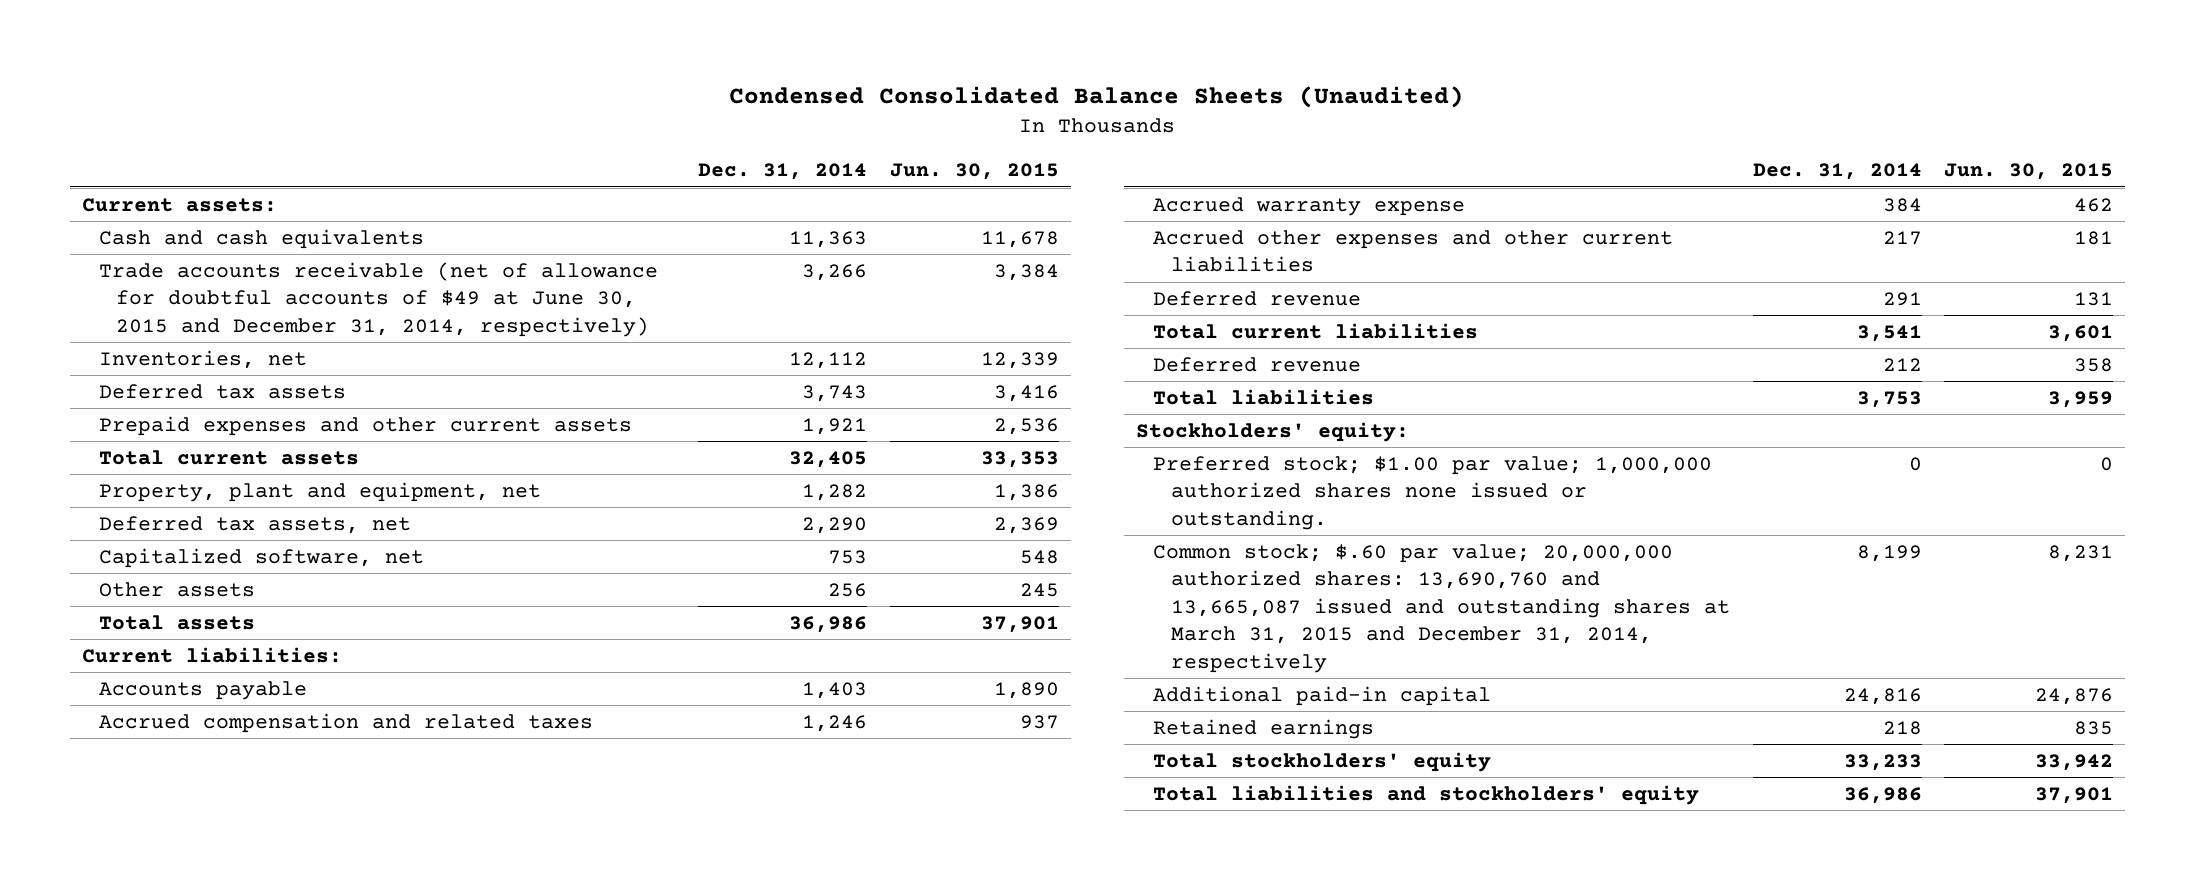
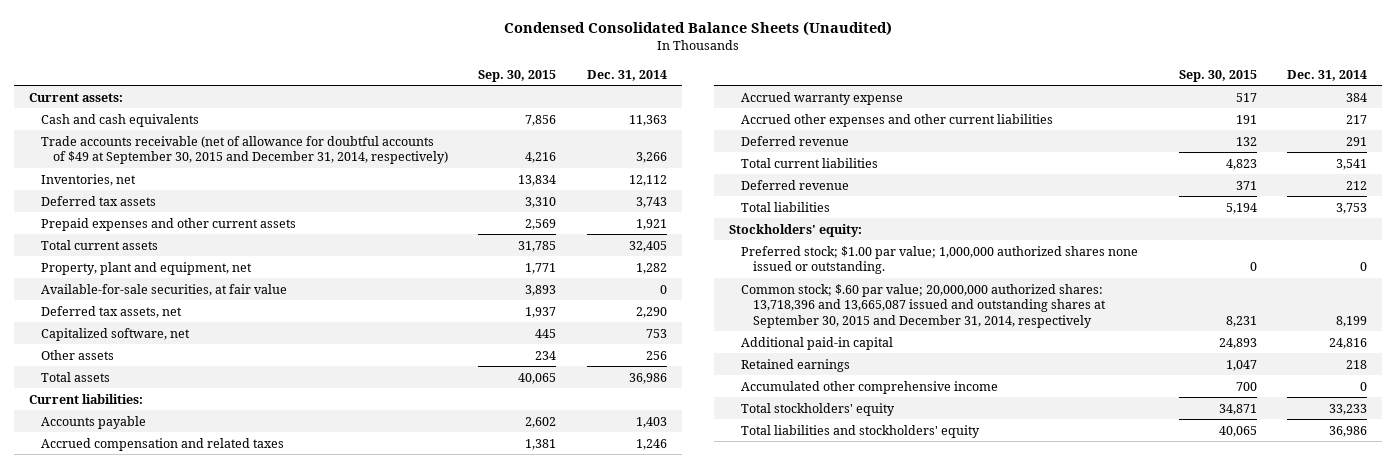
[890,163,1060,181] Jun. 30, 2015 -> none
none -> [478,69,557,82] Sep. 30, 2015
[98,261,658,337] Trade accounts receivable (net of allowance for doubtful accounts of $49 at June 30, 2015 and December 31, 2014, respectively) -> [40,135,449,165] Trade accounts receivable (net of allowance for doubtful accounts of $49 at September 30, 2015 and December 31, 2014, respectively)
none -> [40,283,287,296] Available-for-sale securities, at fair value
[1153,543,1730,673] Common stock; $.60 par value; 20,000,000 authorized shares: 13,690,760 and 13,665,087 issued and outstanding shares at March 31, 2015 and December 31, 2014, respectively -> [741,283,1107,328] Common stock; $.60 par value; 20,000,000 authorized shares: 13,718,396 and 13,665,087 issued and outstanding shares at September 30, 2015 and December 31, 2014, respectively
none -> [741,380,999,394] Accumulated other comprehensive income

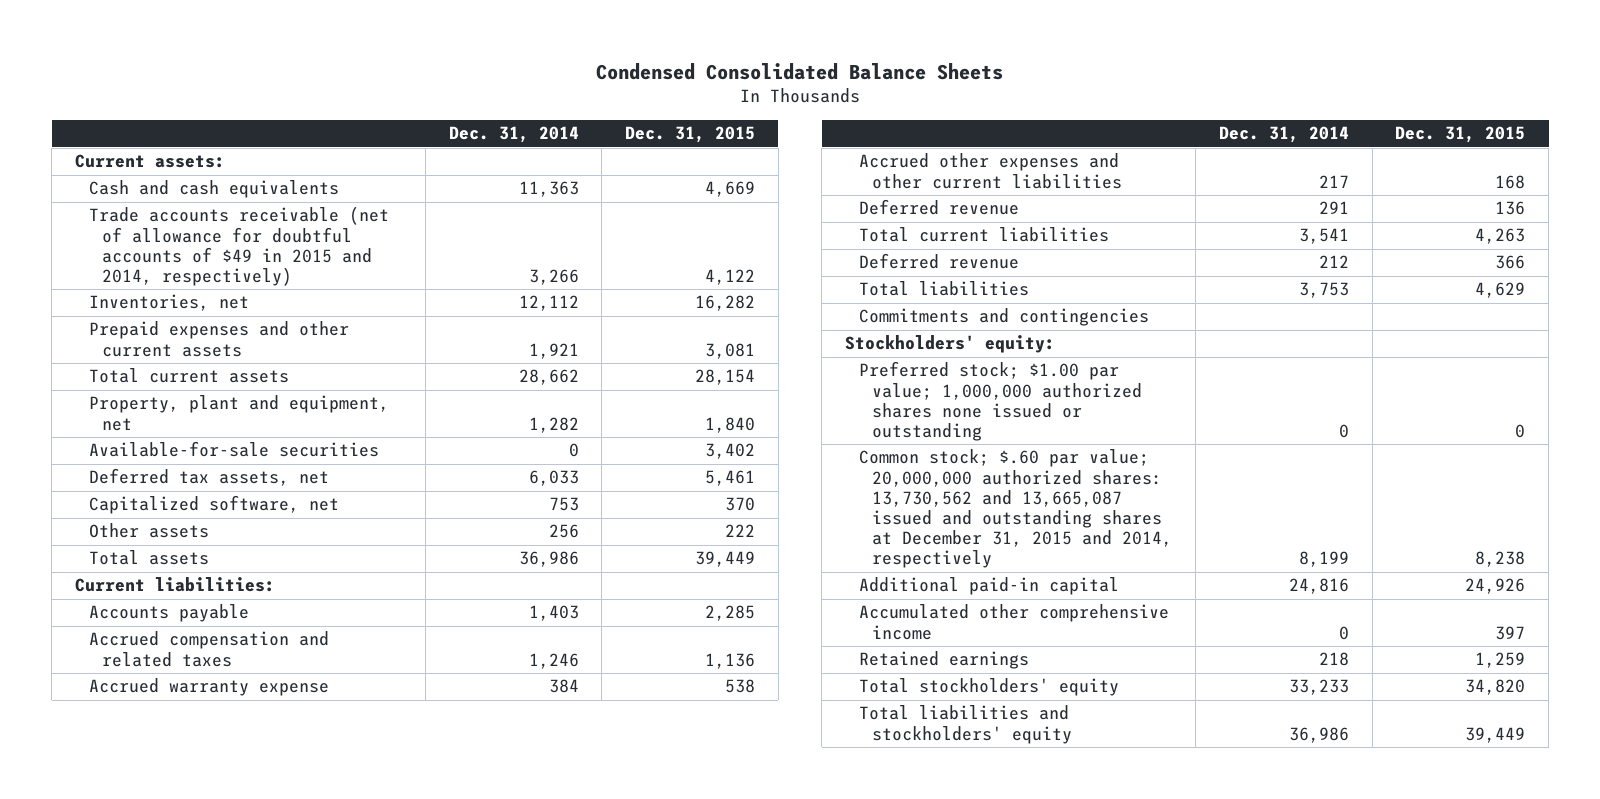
[503,21,892,37] Condensed Consolidated Balance Sheets (Unaudited) -> [596,62,1004,80] Condensed Consolidated Balance Sheets
[478,69,557,82] Sep. 30, 2015 -> none
none -> [624,126,755,144] Dec. 31, 2015
[40,135,449,165] Trade accounts receivable (net of allowance for doubtful accounts of $49 at September 30, 2015 and December 31, 2014, respectively) -> [88,206,389,286] Trade accounts receivable (net of allowance for doubtful accounts of $49 in 2015 and 2014, respectively)
[40,195,156,206] Deferred tax assets -> none
[628,240,667,252] 32,405 -> [518,369,579,386] 28,662
[40,283,287,296] Available-for-sale securities, at fair value -> [88,441,379,458] Available-for-sale securities
[635,306,667,318] 2,290 -> [528,470,579,487] 6,033
none -> [858,308,1149,327] Commitments and contingencies
[741,245,1139,275] Preferred stock; $1.00 par value; 1,000,000 authorized shares none issued or outstanding. -> [858,361,1143,441] Preferred stock; $1.00 par value; 1,000,000 authorized shares none issued or outstanding
[741,283,1107,328] Common stock; $.60 par value; 20,000,000 authorized shares: 13,718,396 and 13,665,087 issued and outstanding shares at September 30, 2015 and December 31, 2014, respectively -> [858,449,1173,569] Common stock; $.60 par value; 20,000,000 authorized shares: 13,730,562 and 13,665,087 issued and outstanding shares at December 31, 2015 and 2014, respectively
[741,358,851,372] Retained earnings -> [858,651,1029,670] Retained earnings

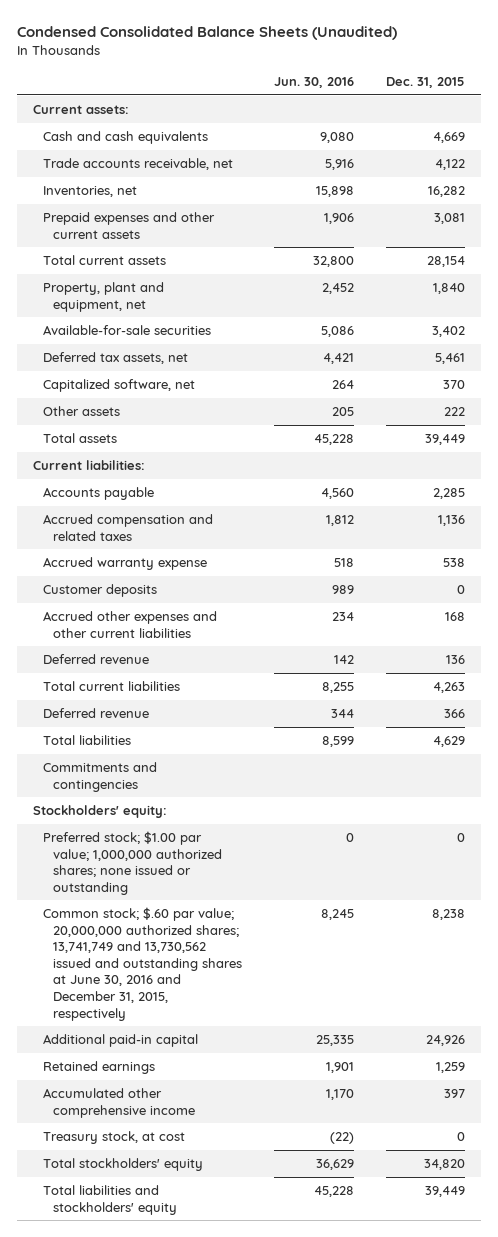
[596,62,1004,80] Condensed Consolidated Balance Sheets -> [16,26,397,41] Condensed Consolidated Balance Sheets (Unaudited)
[448,126,579,144] Dec. 31, 2014 -> none
none -> [274,77,355,89] Jun. 30, 2016
[88,206,389,286] Trade accounts receivable (net of allowance for doubtful accounts of $49 in 2015 and 2014, respectively) -> [43,157,234,170] Trade accounts receivable, net
none -> [43,583,158,597] Customer deposits
[858,361,1143,441] Preferred stock; $1.00 par value; 1,000,000 authorized shares none issued or outstanding -> [43,830,223,895] Preferred stock; $1.00 par value; 1,000,000 authorized shares; none issued or outstanding
[858,449,1173,569] Common stock; $.60 par value; 20,000,000 authorized shares: 13,730,562 and 13,665,087 issued and outstanding shares at December 31, 2015 and 2014, respectively -> [43,906,243,1021] Common stock; $.60 par value; 20,000,000 authorized shares; 13,741,749 and 13,730,562 issued and outstanding shares at June 30, 2016 and December 31, 2015, respectively
[858,604,1169,640] Accumulated other comprehensive income -> [43,1087,196,1118] Accumulated other comprehensive income
none -> [43,1130,186,1144] Treasury stock, at cost

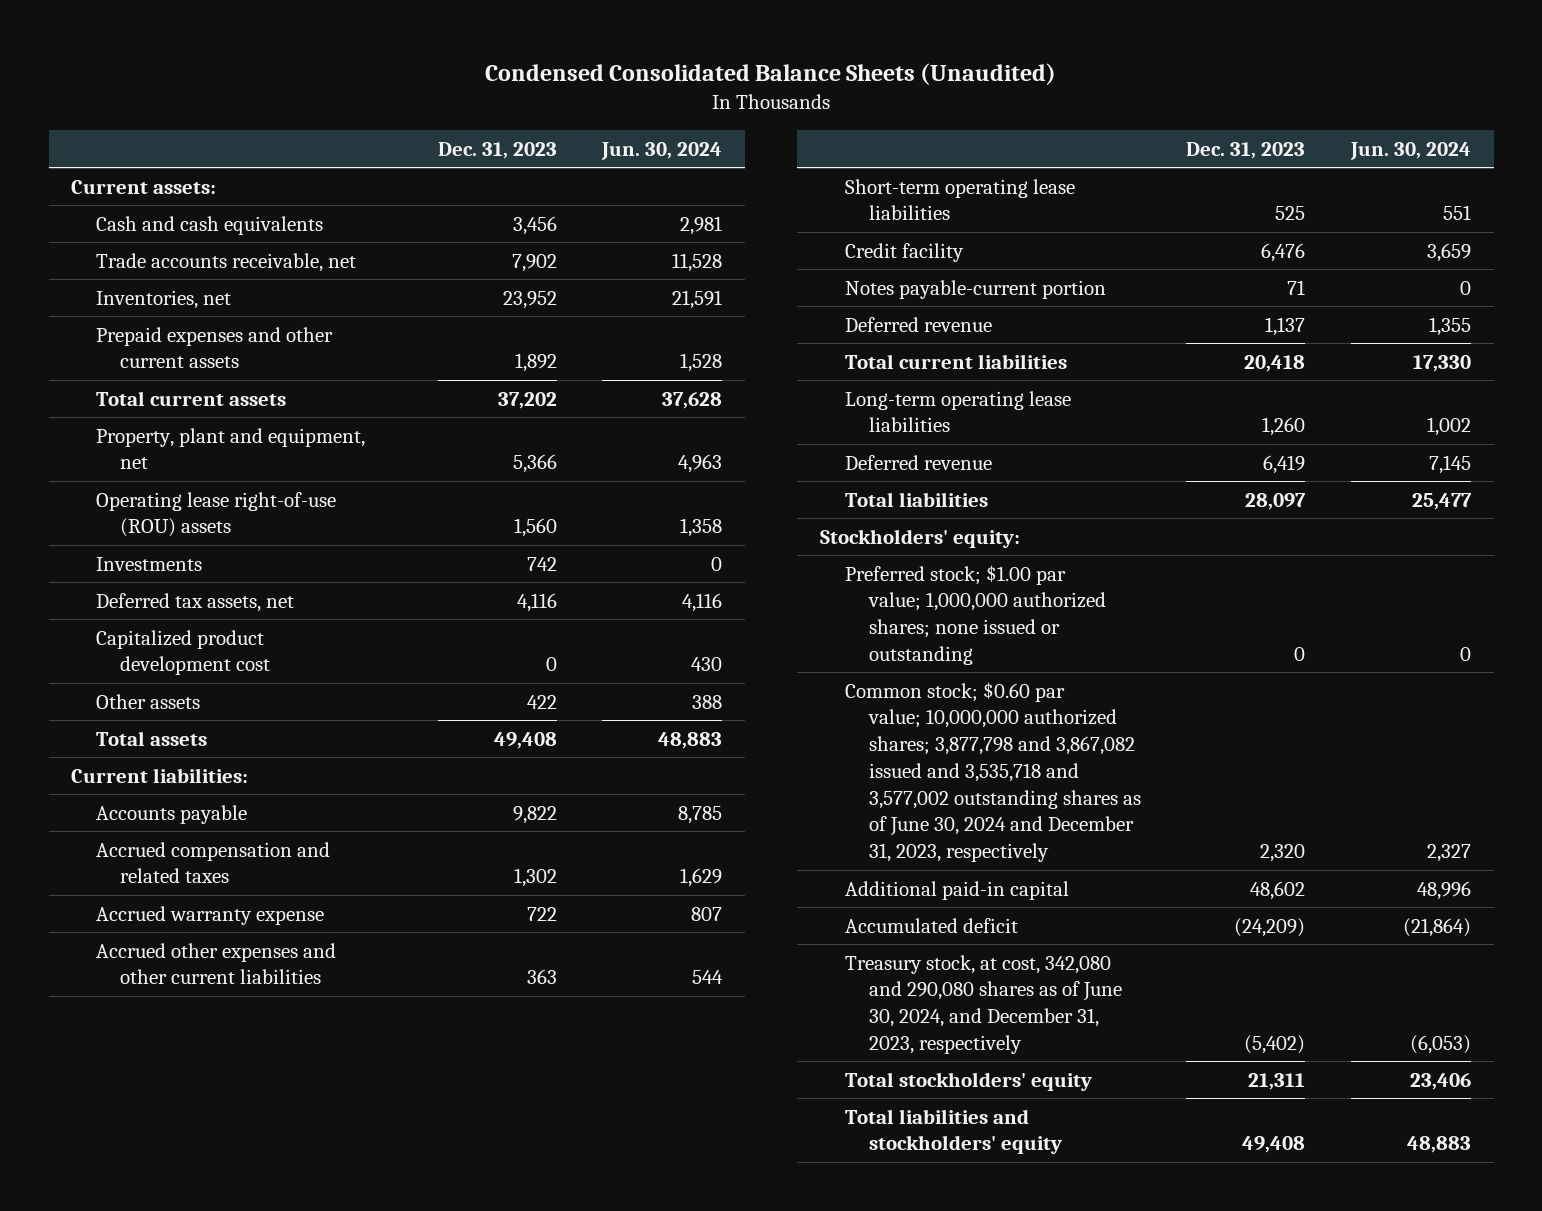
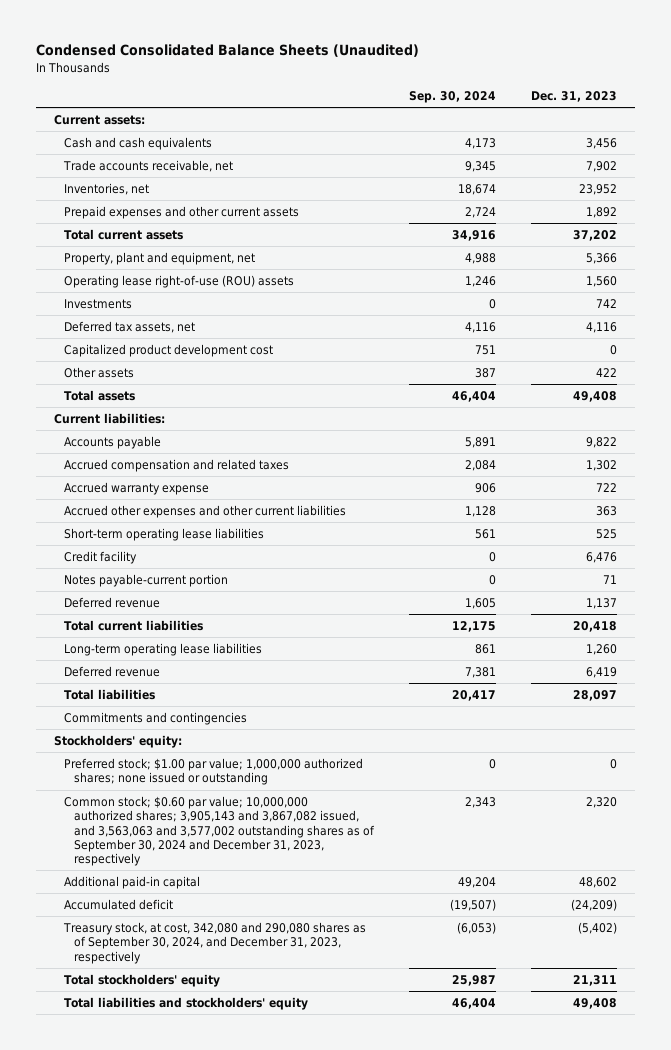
[601,141,723,160] Jun. 30, 2024 -> none
none -> [409,90,497,103] Sep. 30, 2024
none -> [64,712,248,726] Commitments and contingencies
[844,681,1141,863] Common stock; $0.60 par value; 10,000,000 authorized shares; 3,877,798 and 3,867,082 issued and 3,535,718 and 3,577,002 outstanding shares as of June 30, 2024 and December 31, 2023, respectively -> [64,796,376,866] Common stock; $0.60 par value; 10,000,000 authorized shares; 3,905,143 and 3,867,082 issued, and 3,563,063 and 3,577,002 outstanding shares as of September 30, 2024 and December 31, 2023, respectively
[844,954,1122,1054] Treasury stock, at cost, 342,080 and 290,080 shares as of June 30, 2024, and December 31, 2023, respectively -> [63,922,367,964] Treasury stock, at cost, 342,080 and 290,080 shares as of September 30, 2024, and December 31, 2023, respectively

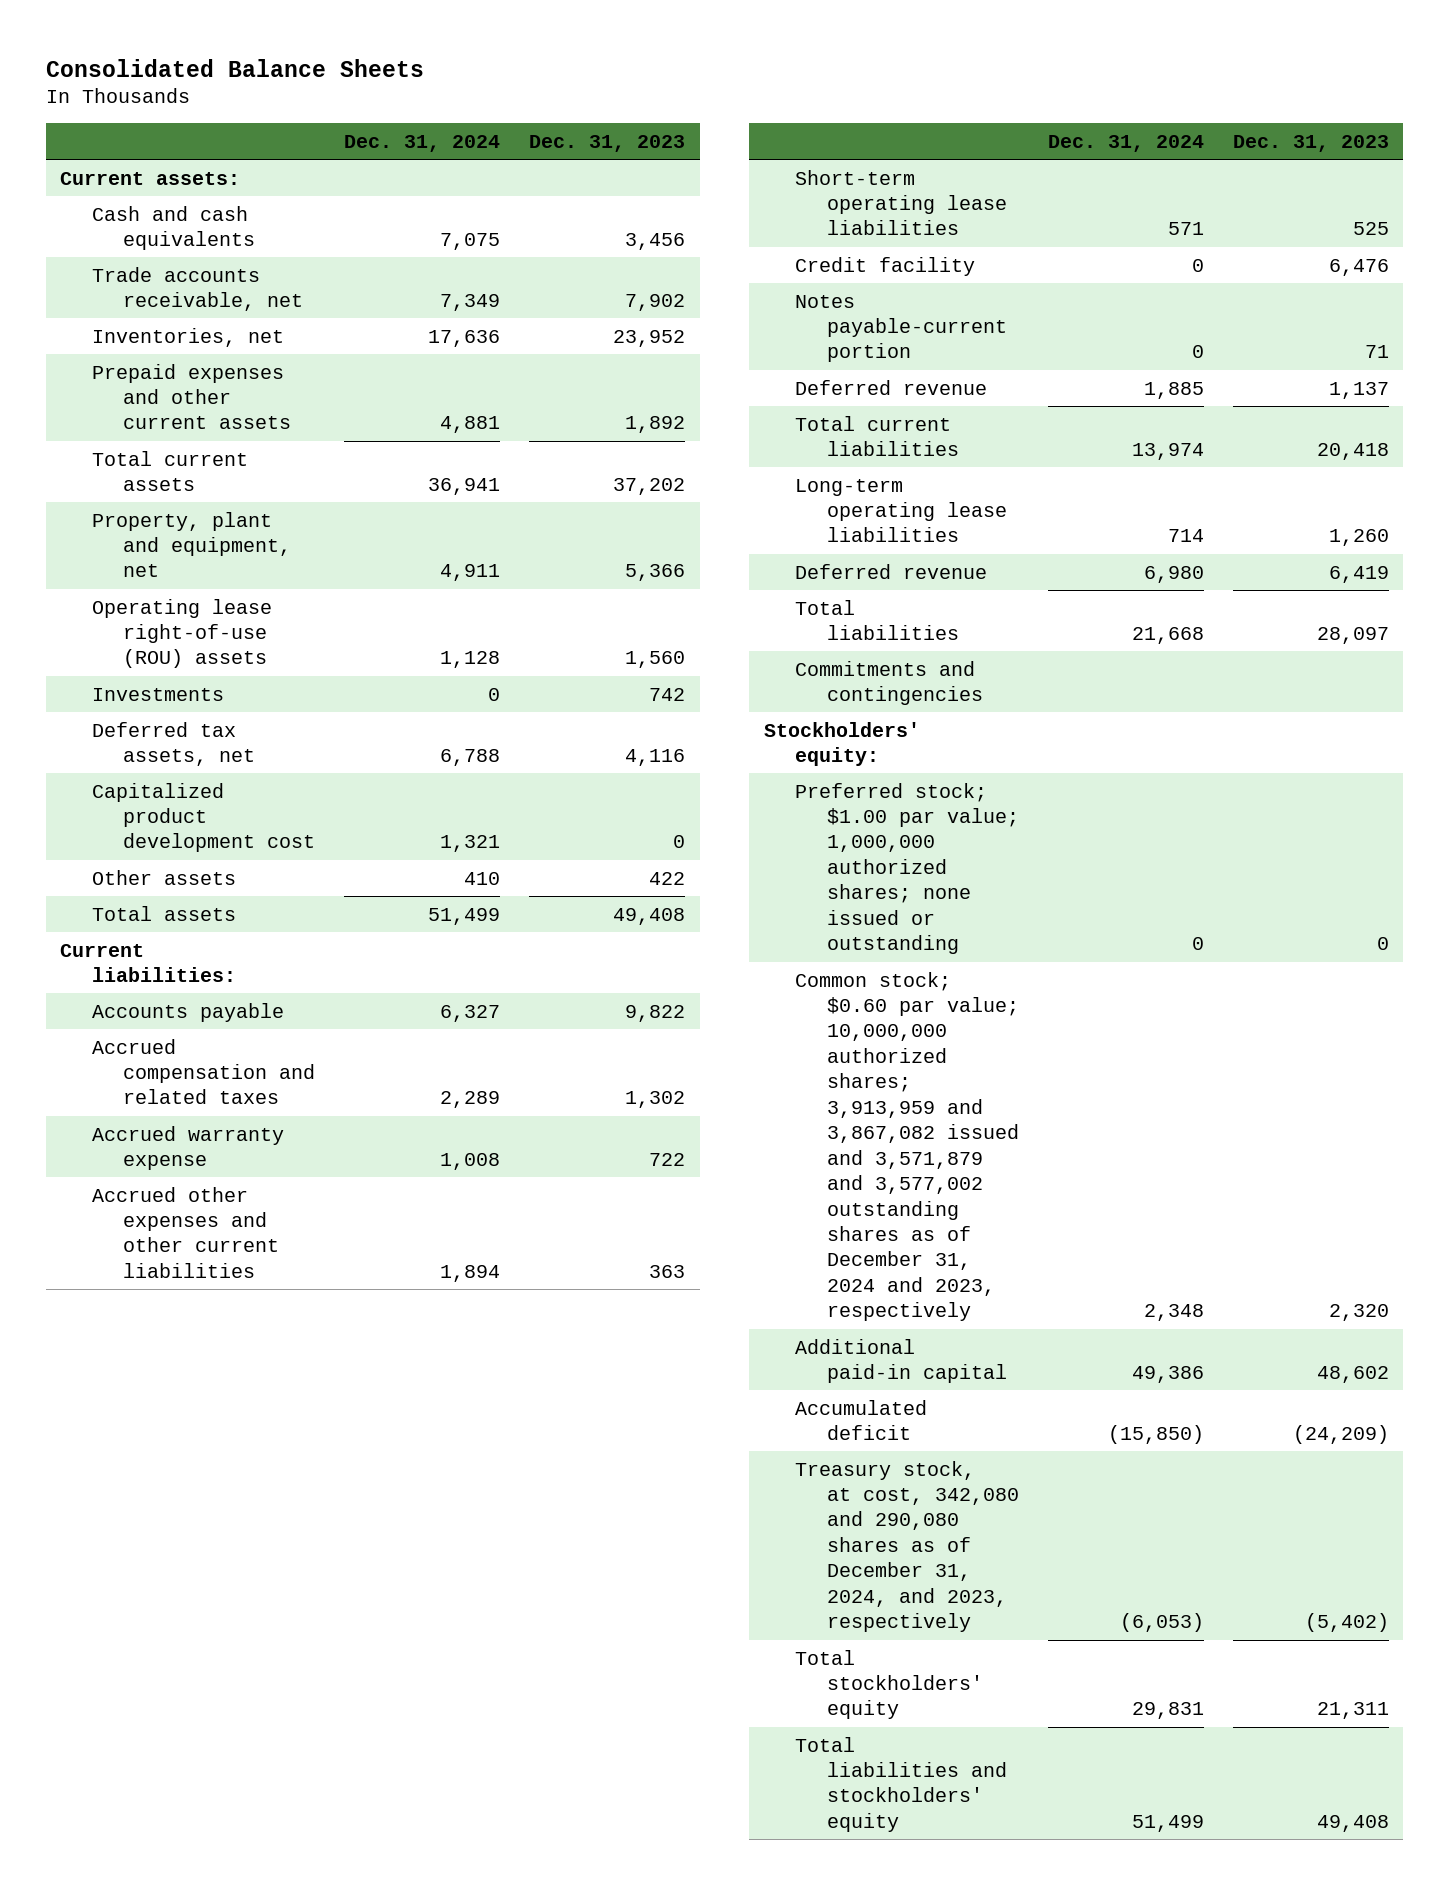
[36,44,420,58] Condensed Consolidated Balance Sheets (Unaudited) -> [45,58,424,77] Consolidated Balance Sheets
[409,90,497,103] Sep. 30, 2024 -> none
none -> [344,134,501,152] Dec. 31, 2024
[64,796,376,866] Common stock; $0.60 par value; 10,000,000 authorized shares; 3,905,143 and 3,867,082 issued, and 3,563,063 and 3,577,002 outstanding shares as of September 30, 2024 and December 31, 2023, respectively -> [795,971,1019,1322] Common stock; $0.60 par value; 10,000,000 authorized shares; 3,913,959 and 3,867,082 issued and 3,571,879 and 3,577,002 outstanding shares as of December 31, 2024 and 2023, respectively
[63,922,367,964] Treasury stock, at cost, 342,080 and 290,080 shares as of September 30, 2024, and December 31, 2023, respectively -> [795,1460,1019,1633] Treasury stock, at cost, 342,080 and 290,080 shares as of December 31, 2024, and 2023, respectively

